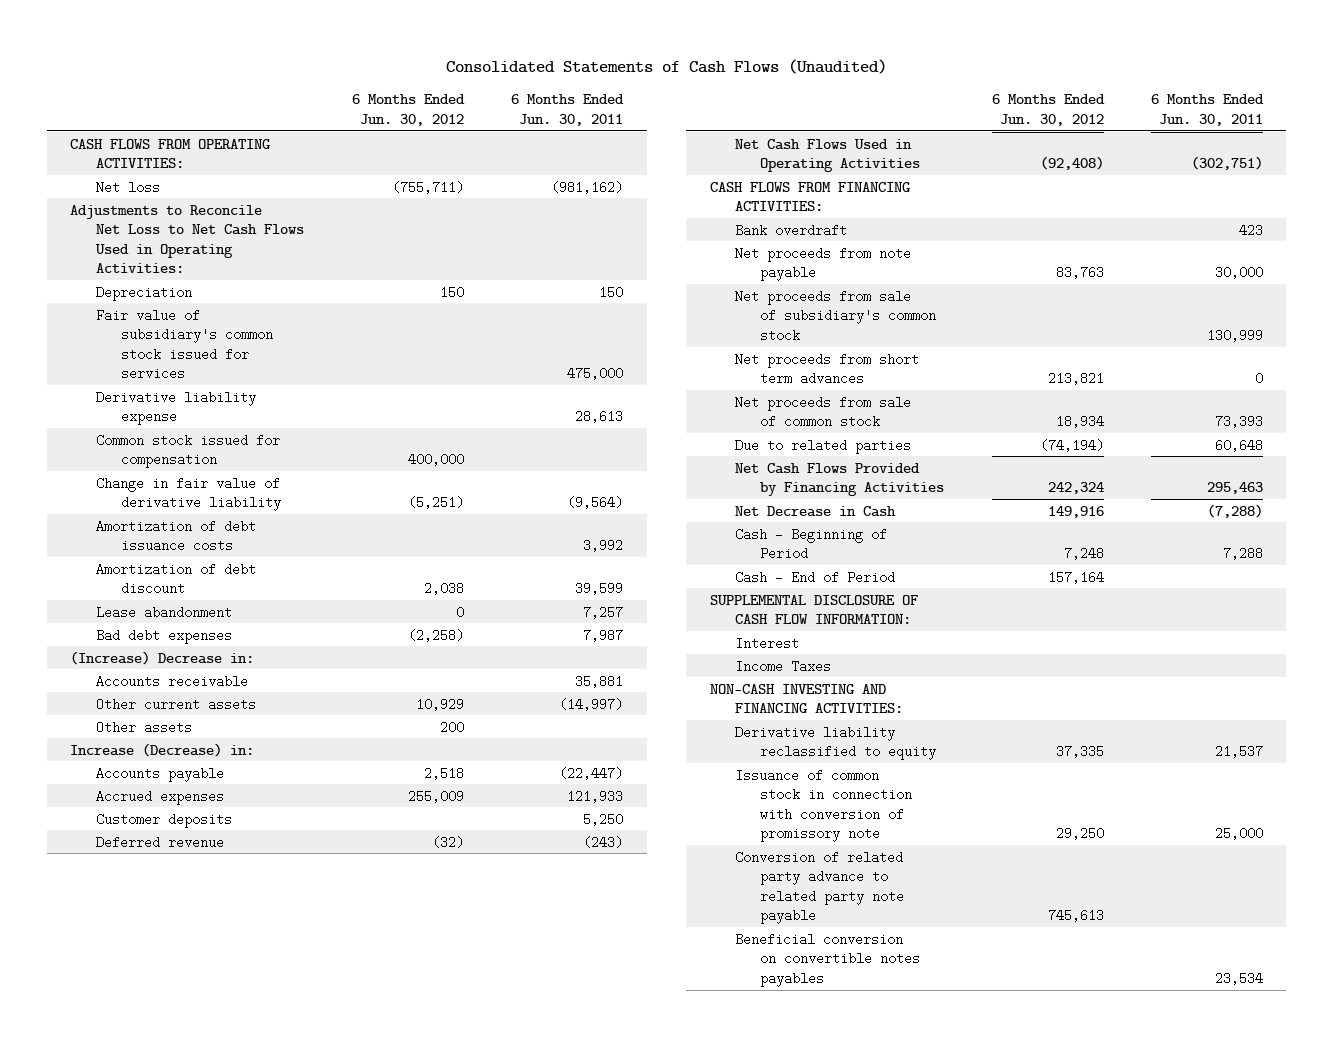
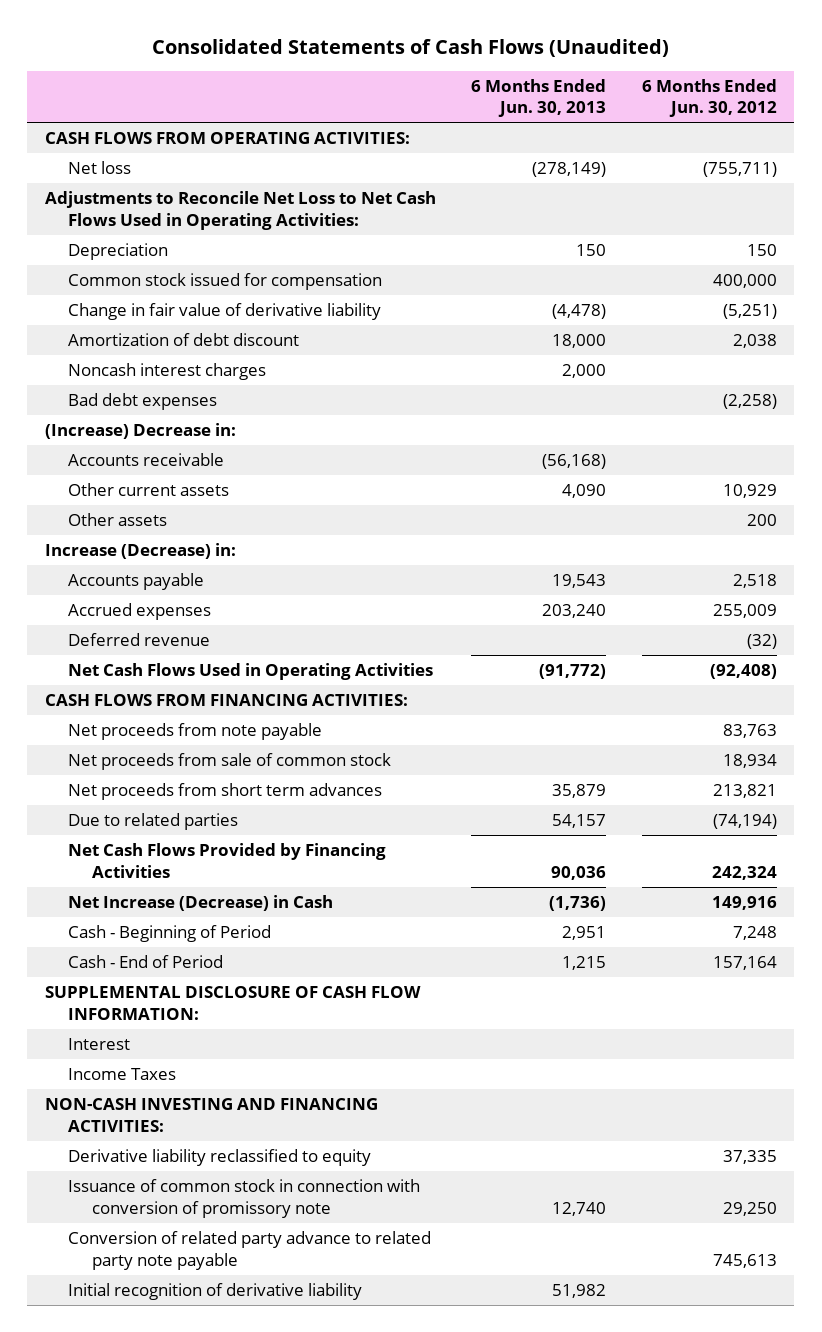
[511,94,625,126] 6 Months Ended Jun. 30, 2011 -> none
none -> [471,78,607,118] 6 Months Ended Jun. 30, 2013
[95,308,274,381] Fair value of subsidiary's common stock issued for services -> none
[95,390,256,426] Derivative liability expense -> none
[95,519,256,553] Amortization of debt issuance costs -> none
[95,605,232,619] Lease abandonment -> none
none -> [68,363,267,381] Noncash interest charges
[95,812,232,828] Customer deposits -> none
[735,223,848,237] Bank overdraft -> none
[735,289,937,342] Net proceeds from sale of subsidiary's common stock -> none
[735,352,920,386] Net proceeds from short term advances -> [68,783,383,801] Net proceeds from short term advances
[735,505,897,517] Net Decrease in Cash -> [68,895,334,912] Net Increase (Decrease) in Cash
[735,932,921,987] Beneficial conversion on convertible notes payables -> none
none -> [68,1283,363,1301] Initial recognition of derivative liability

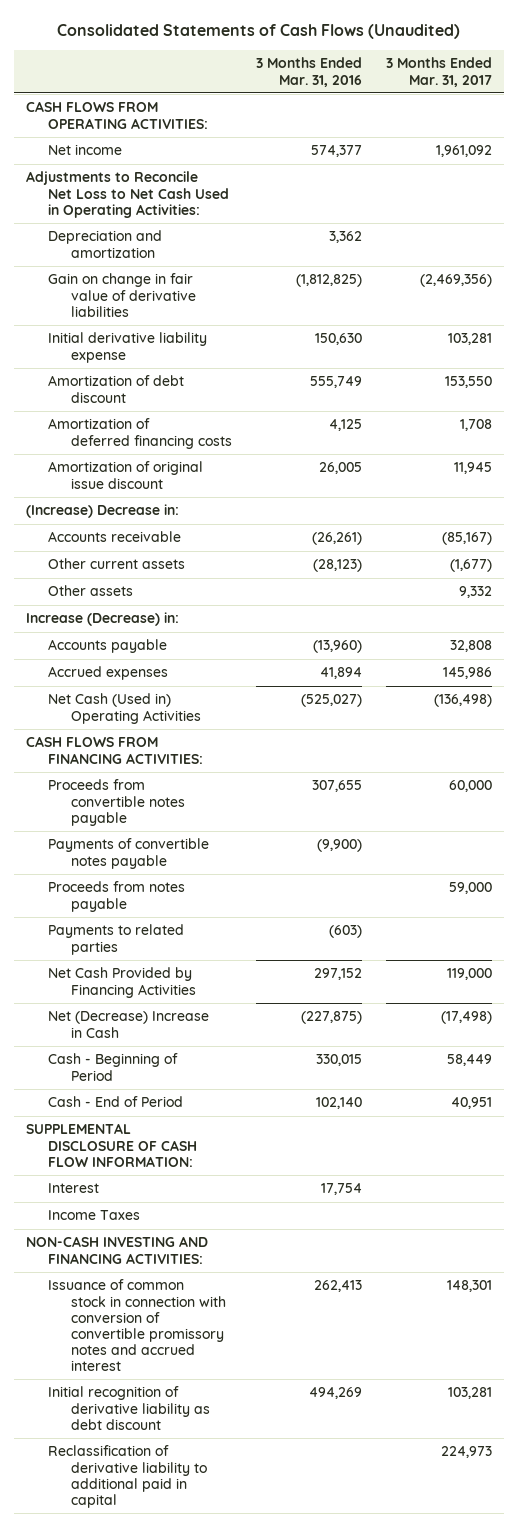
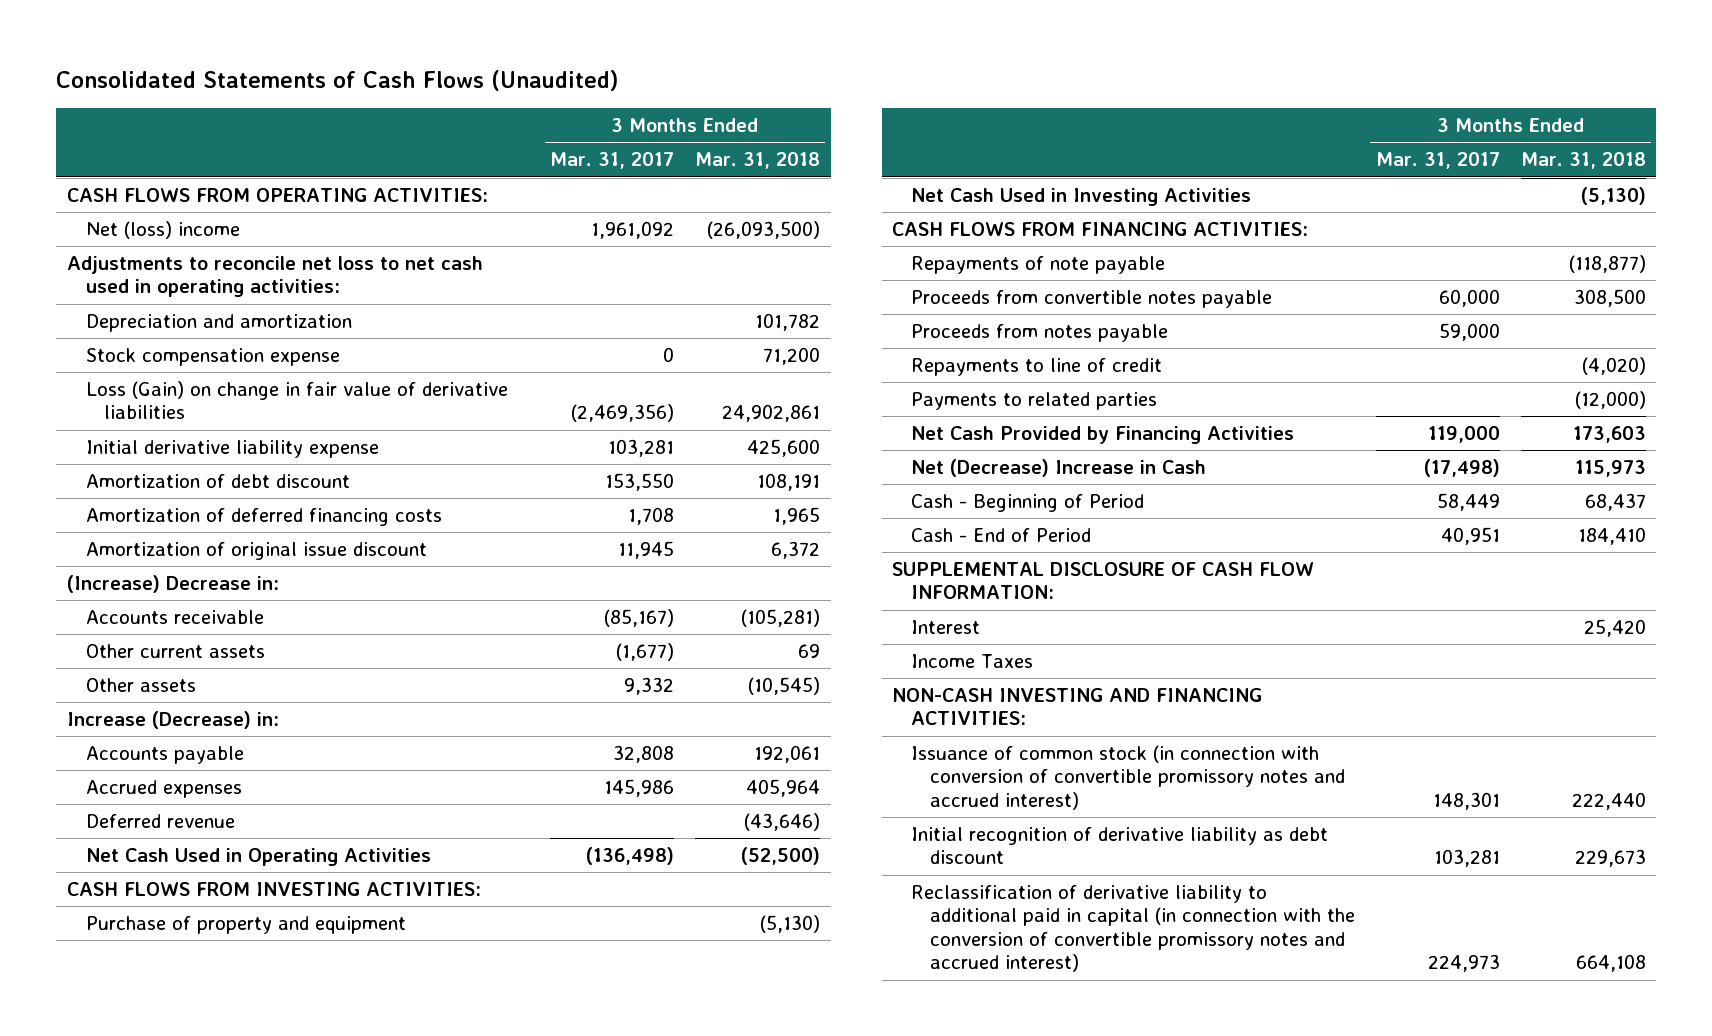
[255,57,362,87] 3 Months Ended Mar. 31, 2016 -> none
none -> [695,152,821,170] Mar. 31, 2018
[48,144,123,156] Net income -> [85,220,240,239] Net (loss) income
[26,171,230,218] Adjustments to Reconcile Net Loss to Net Cash Used in Operating Activities: -> [66,255,483,298] Adjustments to reconcile net loss to net cash used in operating activities:
none -> [85,347,340,366] Stock compensation expense
[48,273,196,317] Gain on change in fair value of derivative liabilities -> [85,380,508,420] Loss (Gain) on change in fair value of derivative liabilities
none -> [85,813,235,828] Deferred revenue
[48,693,201,724] Net Cash (Used in) Operating Activities -> [85,847,431,866] Net Cash Used in Operating Activities
none -> [66,881,481,896] CASH FLOWS FROM INVESTING ACTIVITIES:
none -> [85,915,406,934] Purchase of property and equipment
none -> [910,187,1251,206] Net Cash Used in Investing Activities
none -> [910,255,1165,274] Repayments of note payable
[48,838,210,869] Payments of convertible notes payable -> none
none -> [910,357,1162,376] Repayments to line of credit
[48,1279,226,1372] Issuance of common stock in connection with conversion of convertible promissory notes and accrued interest -> [910,744,1345,810] Issuance of common stock (in connection with conversion of convertible promissory notes and accrued interest)
[48,1445,207,1508] Reclassification of derivative liability to additional paid in capital -> [910,884,1355,973] Reclassification of derivative liability to additional paid in capital (in connection with the conversion of convertible promissory notes and accrued interest)

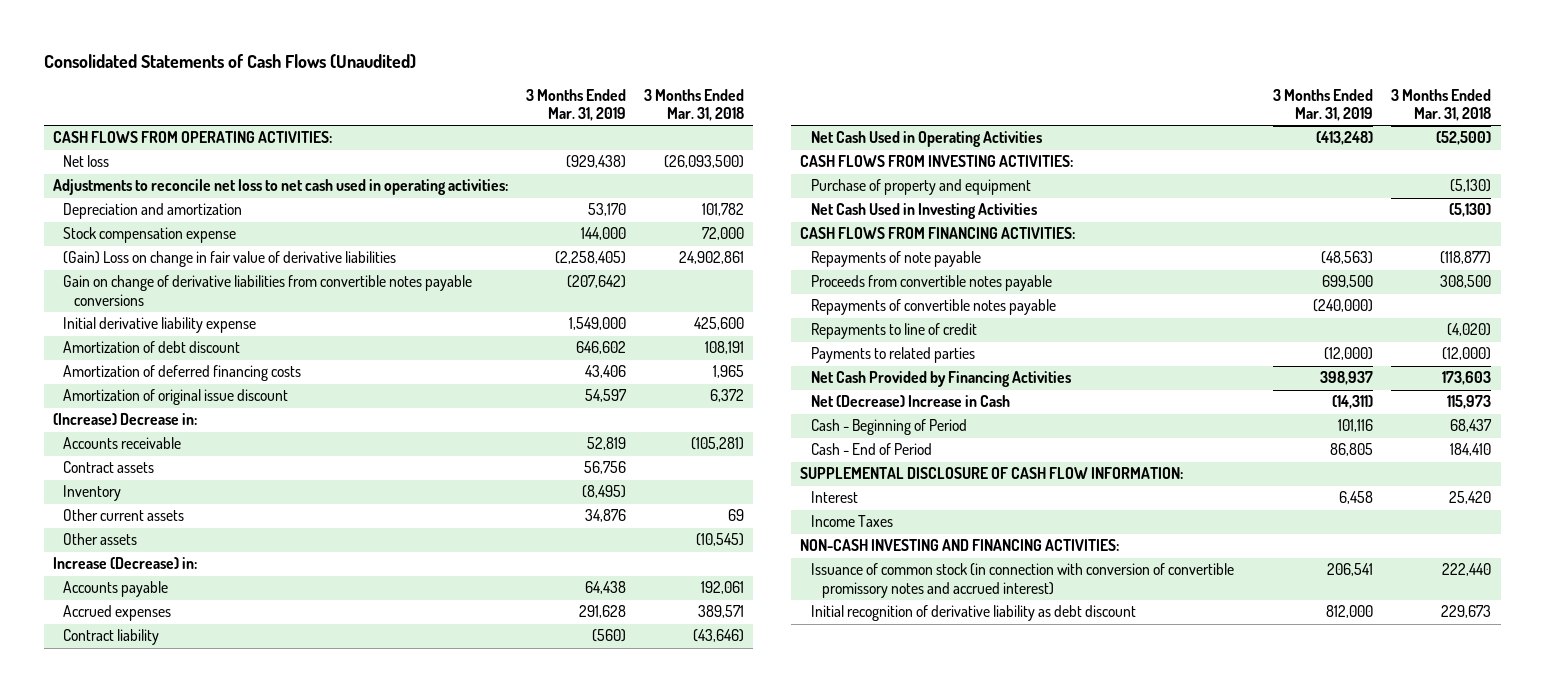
[550,152,675,170] Mar. 31, 2017 -> none
none -> [525,88,626,122] 3 Months Ended Mar. 31, 2019
[85,220,240,239] Net (loss) income -> [63,155,110,168] Net loss
[763,346,821,365] 71,200 -> [701,227,744,241] 72,000
[85,380,508,420] Loss (Gain) on change in fair value of derivative liabilities -> [63,251,397,268] (Gain) Loss on change in fair value of derivative liabilities
none -> [63,275,473,307] Gain on change of derivative liabilities from convertible notes payable conversions
none -> [63,461,155,474] Contract assets
none -> [63,485,122,502] Inventory
[746,778,821,797] 405,964 -> [697,605,744,619] 389,571
[85,813,235,828] Deferred revenue -> [63,629,160,646] Contract liability
[910,323,1168,342] Proceeds from notes payable -> none
none -> [811,299,1057,316] Repayments of convertible notes payable
[910,884,1355,973] Reclassification of derivative liability to additional paid in capital (in connection with the conversion of convertible promissory notes and accrued interest) -> none

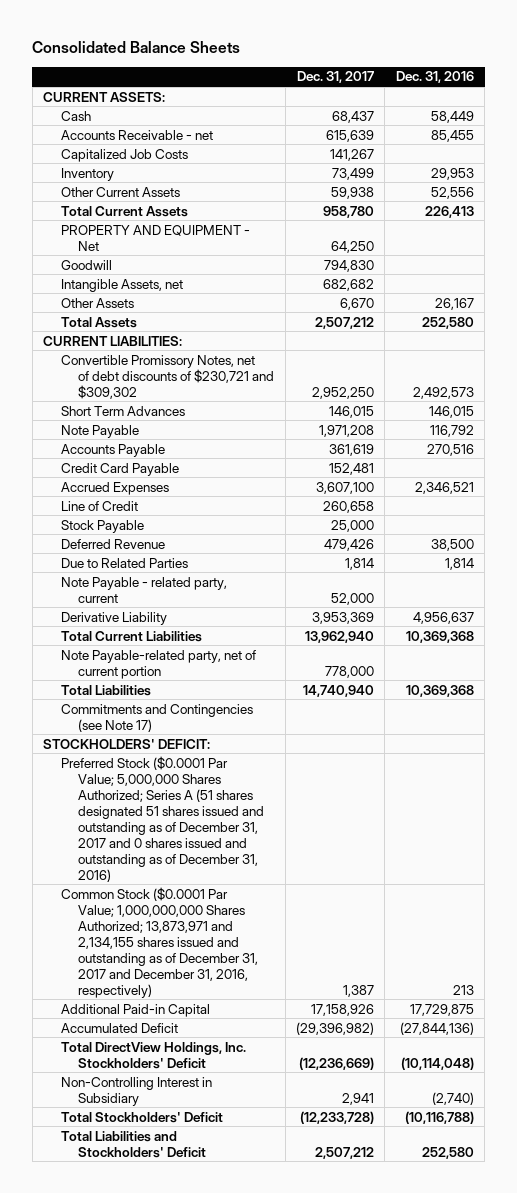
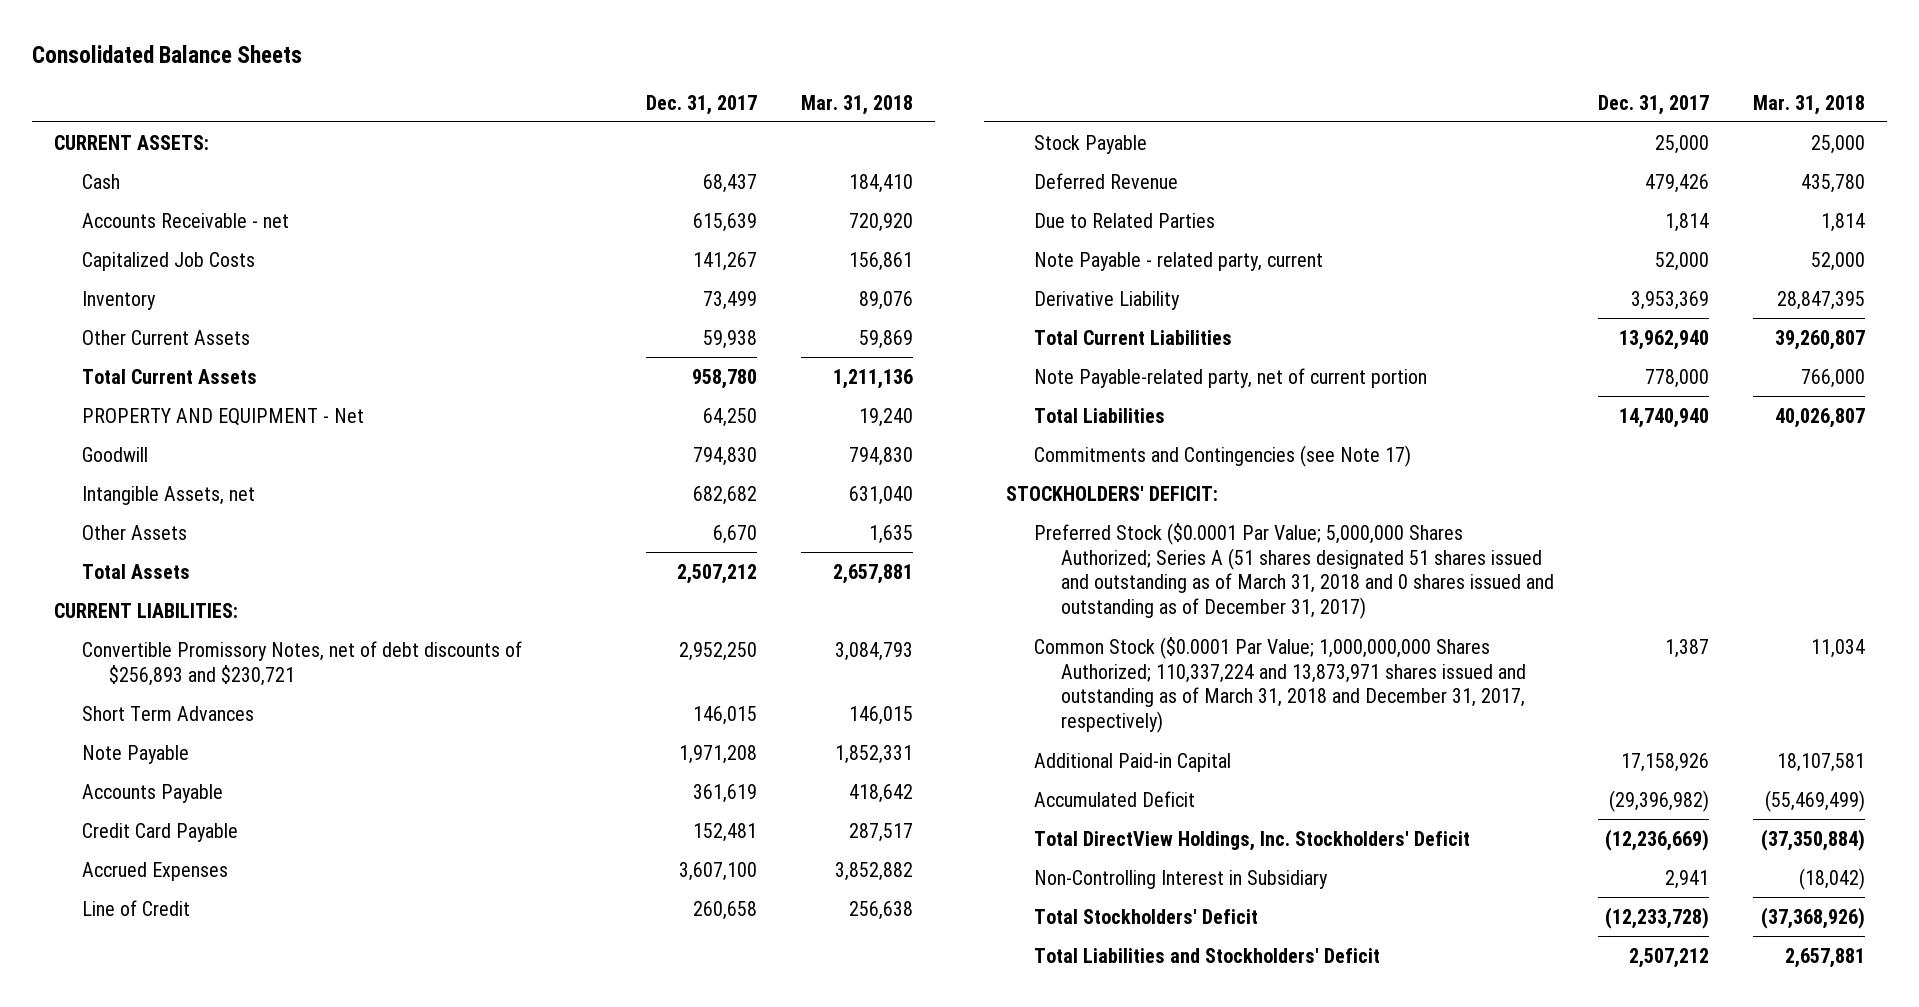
[395,71,474,84] Dec. 31, 2016 -> none
none -> [800,94,913,115] Mar. 31, 2018
[60,354,275,399] Convertible Promissory Notes, net of debt discounts of $230,721 and $309,302 -> [81,640,522,686] Convertible Promissory Notes, net of debt discounts of $256,893 and $230,721
[60,755,265,882] Preferred Stock ($0.0001 Par Value; 5,000,000 Shares Authorized; Series A (51 shares designated 51 shares issued and outstanding as of December 31, 2017 and 0 shares issued and outstanding as of December 31, 2016) -> [1033,522,1555,620] Preferred Stock ($0.0001 Par Value; 5,000,000 Shares Authorized; Series A (51 shares designated 51 shares issued and outstanding as of March 31, 2018 and 0 shares issued and outstanding as of December 31, 2017)
[60,886,259,998] Common Stock ($0.0001 Par Value; 1,000,000,000 Shares Authorized; 13,873,971 and 2,134,155 shares issued and outstanding as of December 31, 2017 and December 31, 2016, respectively) -> [1033,636,1527,734] Common Stock ($0.0001 Par Value; 1,000,000,000 Shares Authorized; 110,337,224 and 13,873,971 shares issued and outstanding as of March 31, 2018 and December 31, 2017, respectively)

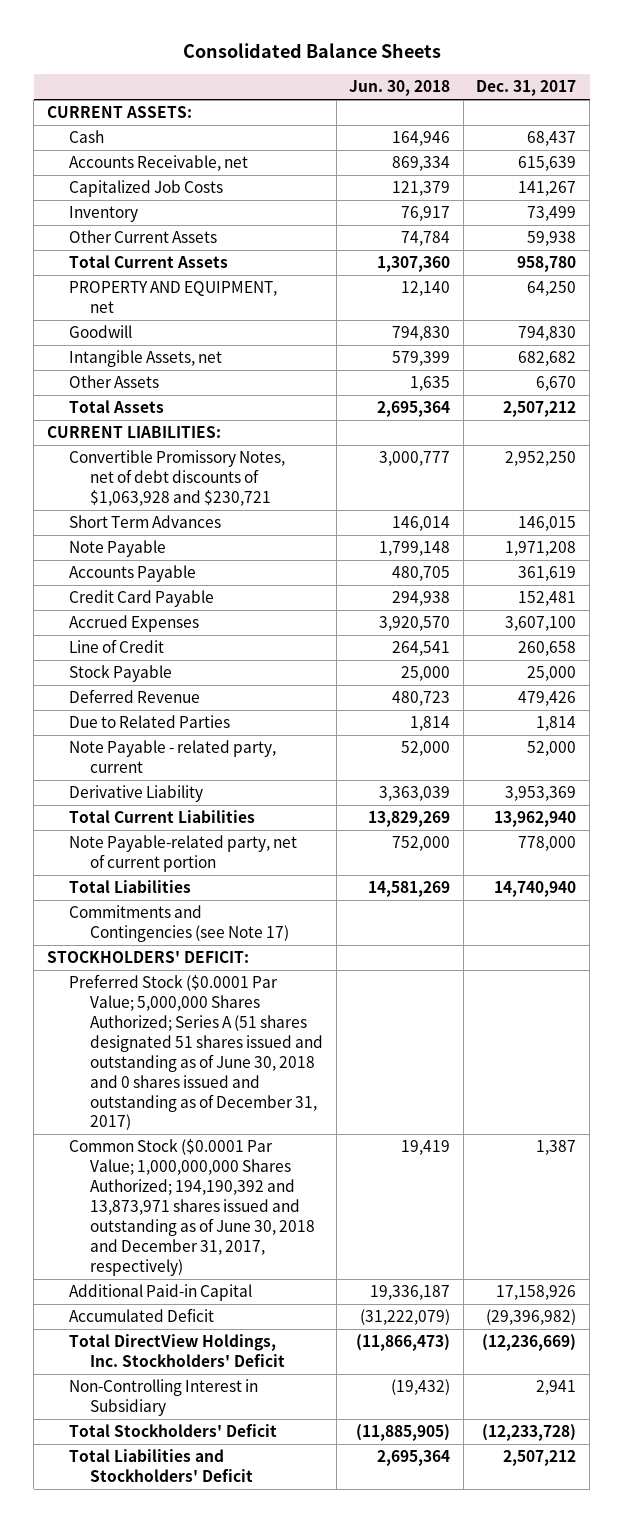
[800,94,913,115] Mar. 31, 2018 -> none
none -> [349,80,451,97] Jun. 30, 2018
[81,212,289,228] Accounts Receivable - net -> [68,155,248,172] Accounts Receivable, net
[81,407,364,426] PROPERTY AND EQUIPMENT - Net -> [68,281,277,314] PROPERTY AND EQUIPMENT, net
[81,640,522,686] Convertible Promissory Notes, net of debt discounts of $256,893 and $230,721 -> [68,450,285,507] Convertible Promissory Notes, net of debt discounts of $1,063,928 and $230,721
[1033,522,1555,620] Preferred Stock ($0.0001 Par Value; 5,000,000 Shares Authorized; Series A (51 shares designated 51 shares issued and outstanding as of March 31, 2018 and 0 shares issued and outstanding as of December 31, 2017) -> [68,974,324,1131] Preferred Stock ($0.0001 Par Value; 5,000,000 Shares Authorized; Series A (51 shares designated 51 shares issued and outstanding as of June 30, 2018 and 0 shares issued and outstanding as of December 31, 2017)
[1033,636,1527,734] Common Stock ($0.0001 Par Value; 1,000,000,000 Shares Authorized; 110,337,224 and 13,873,971 shares issued and outstanding as of March 31, 2018 and December 31, 2017, respectively) -> [68,1139,316,1276] Common Stock ($0.0001 Par Value; 1,000,000,000 Shares Authorized; 194,190,392 and 13,873,971 shares issued and outstanding as of June 30, 2018 and December 31, 2017, respectively)

